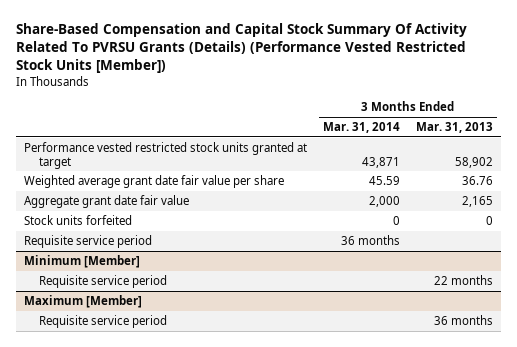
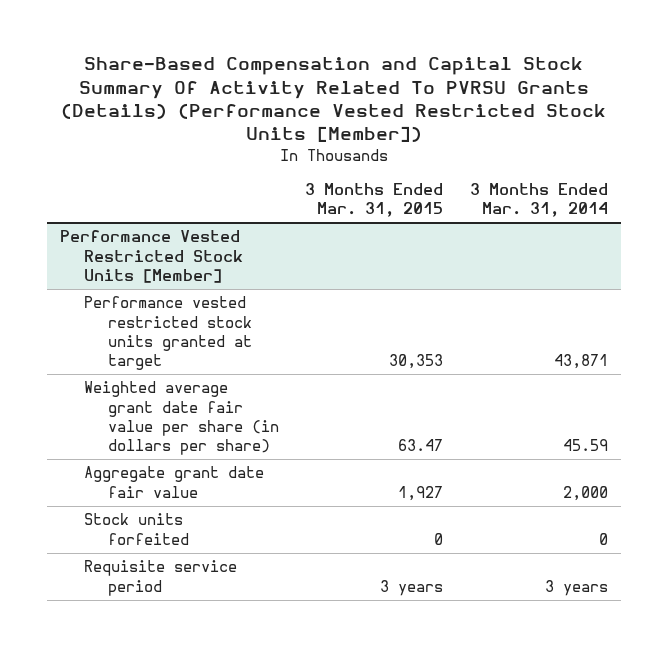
[415,122,493,134] Mar. 31, 2013 -> none
none -> [305,183,444,218] 3 Months Ended Mar. 31, 2015
none -> [60,230,243,284] Performance Vested Restricted Stock Units [Member]
[23,175,284,189] Weighted average grant date fair value per share -> [83,381,279,456] Weighted average grant date fair value per share (in dollars per share)
[23,255,140,269] Minimum [Member] -> none
[39,275,168,289] Requisite service period -> none
[23,295,142,309] Maximum [Member] -> none
[39,315,168,329] Requisite service period -> none
[340,235,400,246] 36 months -> [545,579,609,596] 3 years

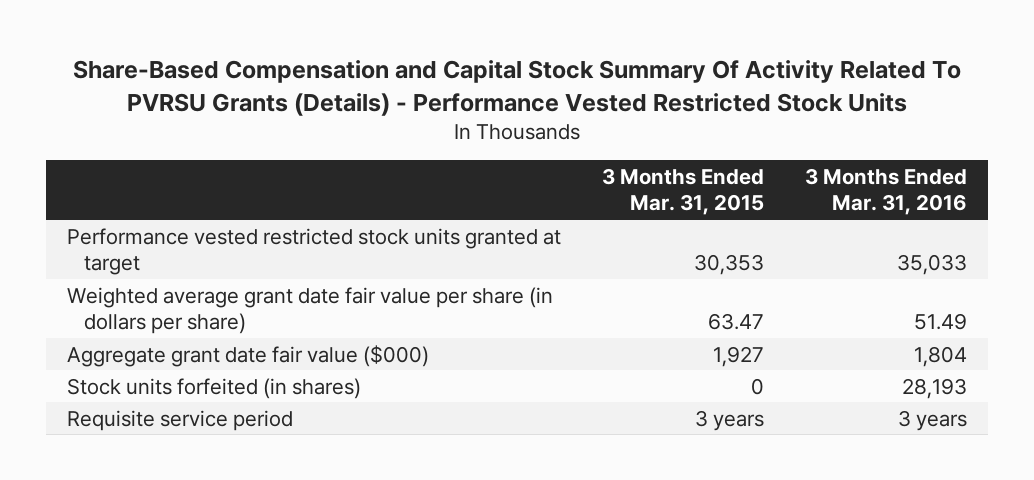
[61,57,607,143] Share-Based Compensation and Capital Stock Summary Of Activity Related To PVRSU Grants (Details) (Performance Vested Restricted Stock Units [Member]) -> [72,60,961,116] Share-Based Compensation and Capital Stock Summary Of Activity Related To PVRSU Grants (Details) - Performance Vested Restricted Stock Units
[470,183,609,218] 3 Months Ended Mar. 31, 2014 -> none
none -> [805,167,968,216] 3 Months Ended Mar. 31, 2016
[60,230,243,284] Performance Vested Restricted Stock Units [Member] -> none
[83,466,264,498] Aggregate grant date fair value -> [66,344,429,367] Aggregate grant date fair value ($000)
[83,513,189,545] Stock units forfeited -> [66,377,361,399] Stock units forfeited (in shares)

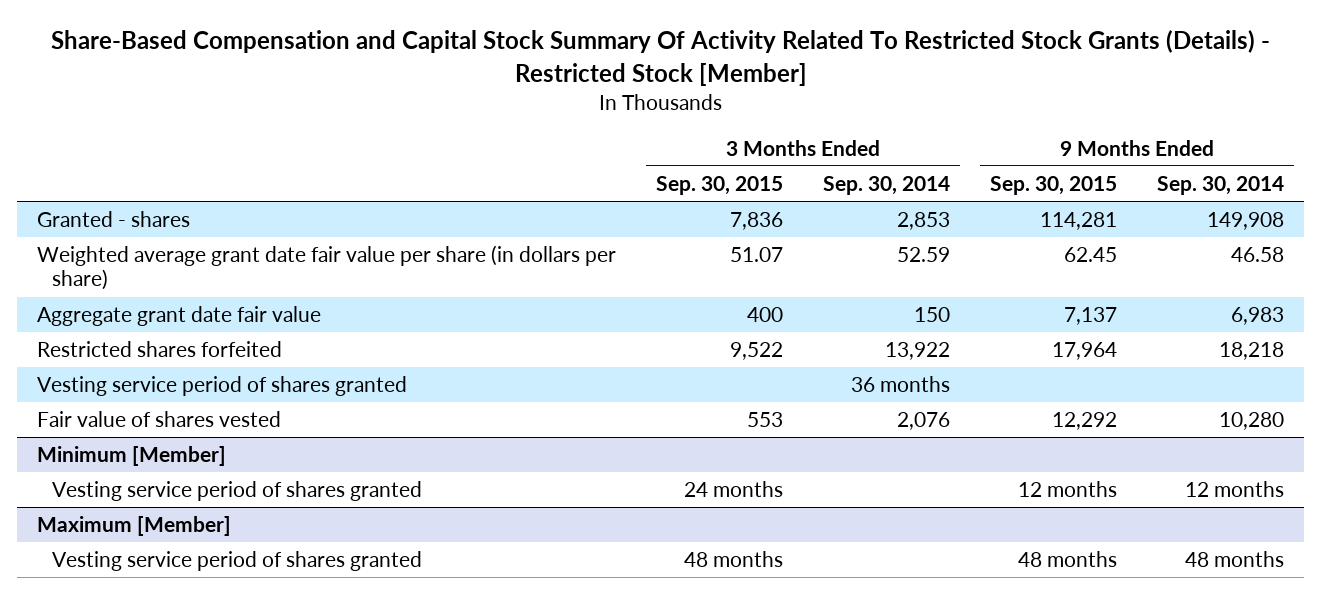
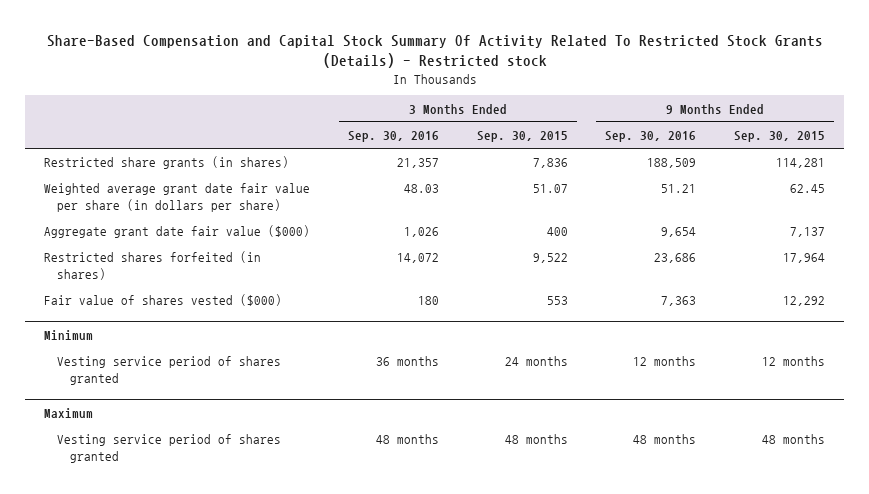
[50,30,1270,86] Share-Based Compensation and Capital Stock Summary Of Activity Related To Restricted Stock Grants (Details) - Restricted Stock [Member] -> [46,35,823,69] Share-Based Compensation and Capital Stock Summary Of Activity Related To Restricted Stock Grants (Details) - Restricted stock
[823,176,951,196] Sep. 30, 2014 -> none
[1156,176,1284,196] Sep. 30, 2014 -> none
none -> [347,131,439,143] Sep. 30, 2016
none -> [605,131,697,143] Sep. 30, 2016
[37,211,191,228] Granted - shares -> [44,156,290,170] Restricted share grants (in shares)
[37,376,408,397] Vesting service period of shares granted -> none
[37,306,322,327] Aggregate grant date fair value -> [44,225,311,239] Aggregate grant date fair value ($000)
[37,341,283,358] Restricted shares forfeited -> [44,251,262,280] Restricted shares forfeited (in shares)
[37,411,282,428] Fair value of shares vested -> [44,294,283,307] Fair value of shares vested ($000)
[37,446,227,467] Minimum [Member] -> [44,329,94,340] Minimum
[37,516,232,537] Maximum [Member] -> [44,407,94,418] Maximum

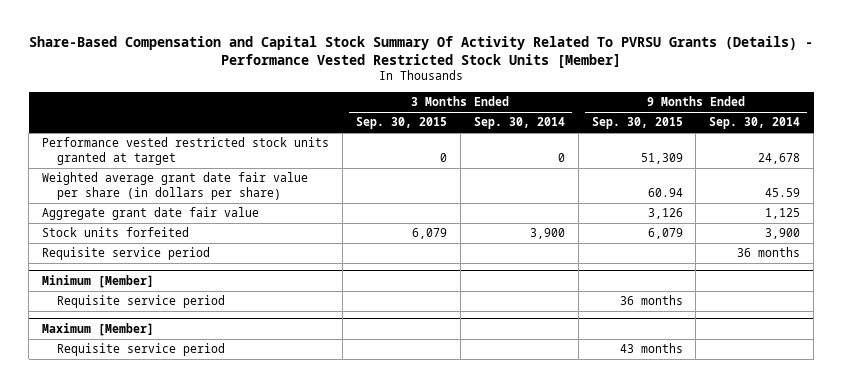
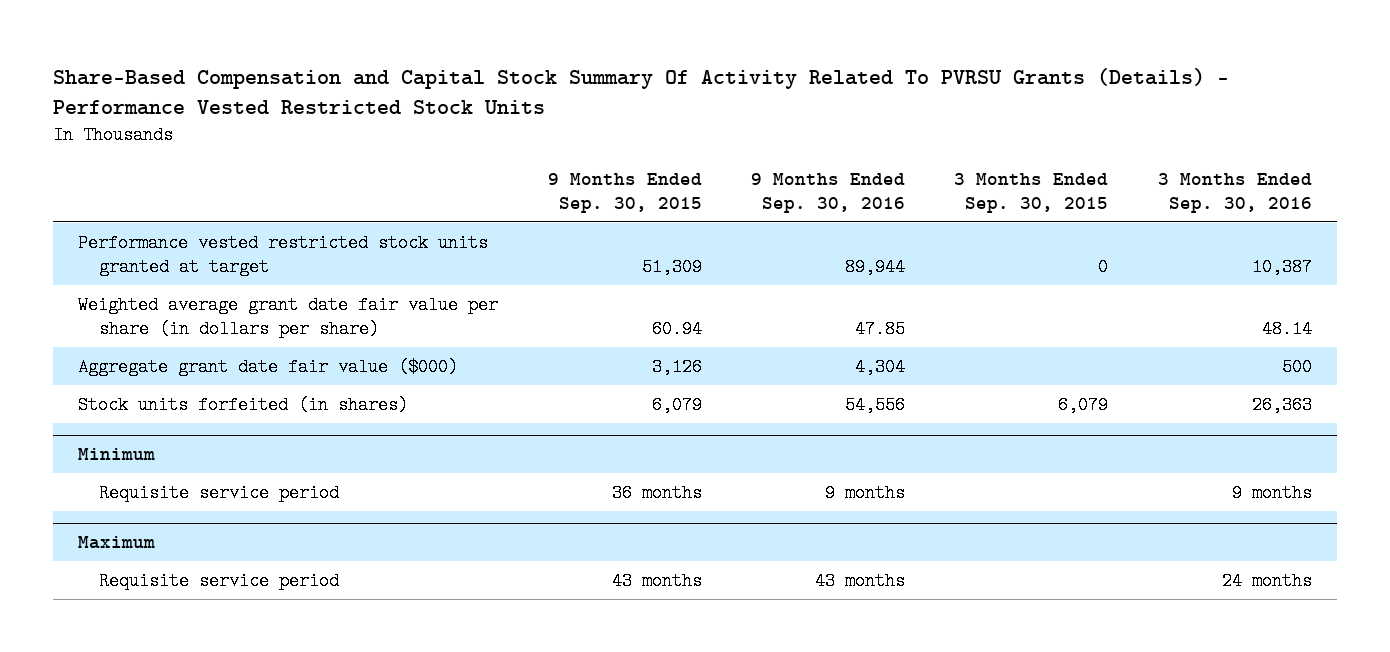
[29,35,814,68] Share-Based Compensation and Capital Stock Summary Of Activity Related To PVRSU Grants (Details) - Performance Vested Restricted Stock Units [Member] -> [53,67,1230,115] Share-Based Compensation and Capital Stock Summary Of Activity Related To PVRSU Grants (Details) - Performance Vested Restricted Stock Units
[473,117,565,130] Sep. 30, 2014 -> none
[709,117,801,130] Sep. 30, 2014 -> none
none -> [751,172,906,213] 9 Months Ended Sep. 30, 2016
none -> [1157,172,1312,213] 3 Months Ended Sep. 30, 2016
[42,247,211,261] Requisite service period -> none
[42,207,260,221] Aggregate grant date fair value -> [78,358,459,377] Aggregate grant date fair value ($000)
[42,227,190,238] Stock units forfeited -> [78,396,409,415] Stock units forfeited (in shares)
[42,274,155,288] Minimum [Member] -> [78,448,156,461] Minimum
[42,322,155,336] Maximum [Member] -> [78,536,156,550] Maximum

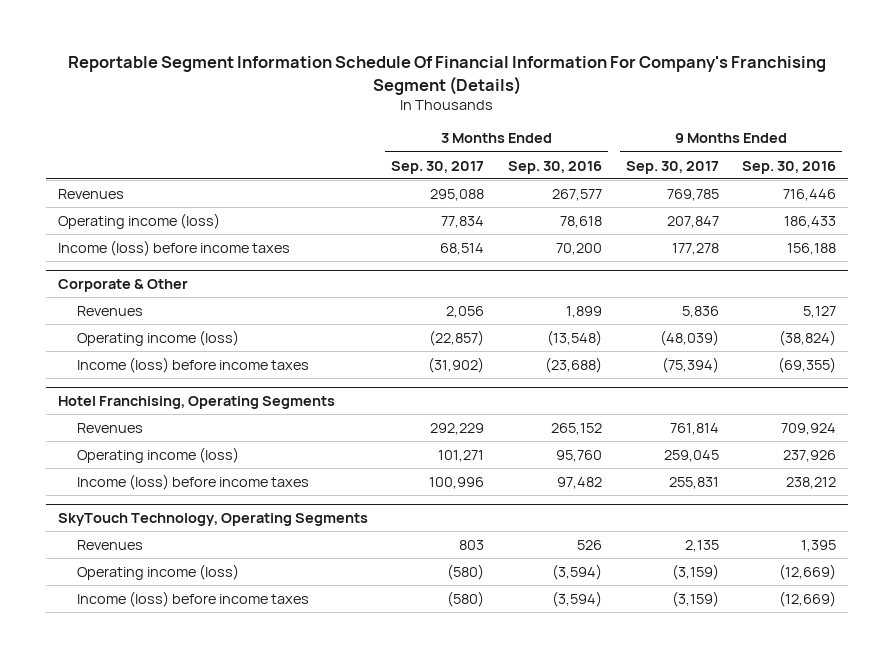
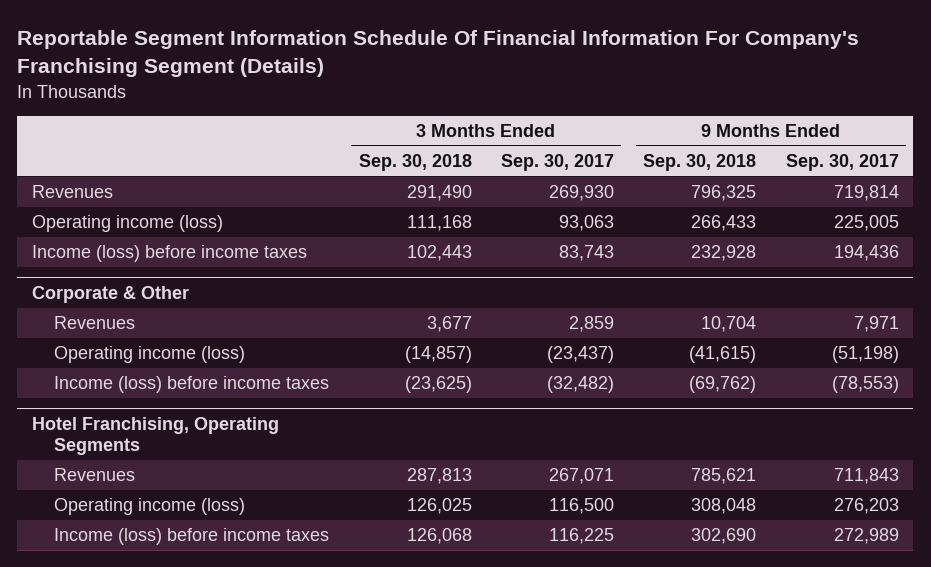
[507,160,602,174] Sep. 30, 2016 -> none
[742,160,837,174] Sep. 30, 2016 -> none
none -> [358,154,472,172] Sep. 30, 2018
none -> [643,154,757,172] Sep. 30, 2018
[430,188,485,201] 295,088 -> [549,185,615,202] 269,930
[666,188,719,201] 769,785 -> [833,185,899,202] 719,814
[441,215,485,228] 77,834 -> [559,215,615,232] 93,063
[666,215,719,228] 207,847 -> [833,215,899,232] 225,005
[440,242,485,255] 68,514 -> [559,245,615,262] 83,743
[671,242,719,255] 177,278 -> [833,245,899,262] 194,436
[446,305,485,318] 2,056 -> [569,316,615,333] 2,859
[681,305,719,318] 5,836 -> [853,316,899,333] 7,971
[429,329,485,346] (22,857) -> [547,346,615,364] (23,437)
[659,329,719,346] (48,039) -> [831,346,899,364] (51,198)
[428,356,485,373] (31,902) -> [547,376,615,394] (32,482)
[661,356,719,373] (75,394) -> [831,376,899,394] (78,553)
[57,512,368,526] SkyTouch Technology, Operating Segments -> none
[77,539,144,550] Revenues -> none
[77,563,240,580] Operating income (loss) -> none
[77,590,310,607] Income (loss) before income taxes -> none
[430,422,485,435] 292,229 -> [549,468,615,485] 267,071
[669,422,719,435] 761,814 -> [833,468,899,485] 711,843
[438,449,485,462] 101,271 -> [549,498,615,515] 116,500
[663,449,719,462] 259,045 -> [833,498,899,515] 276,203
[429,476,485,489] 100,996 -> [549,528,615,545] 116,225
[668,476,719,489] 255,831 -> [833,528,899,545] 272,989

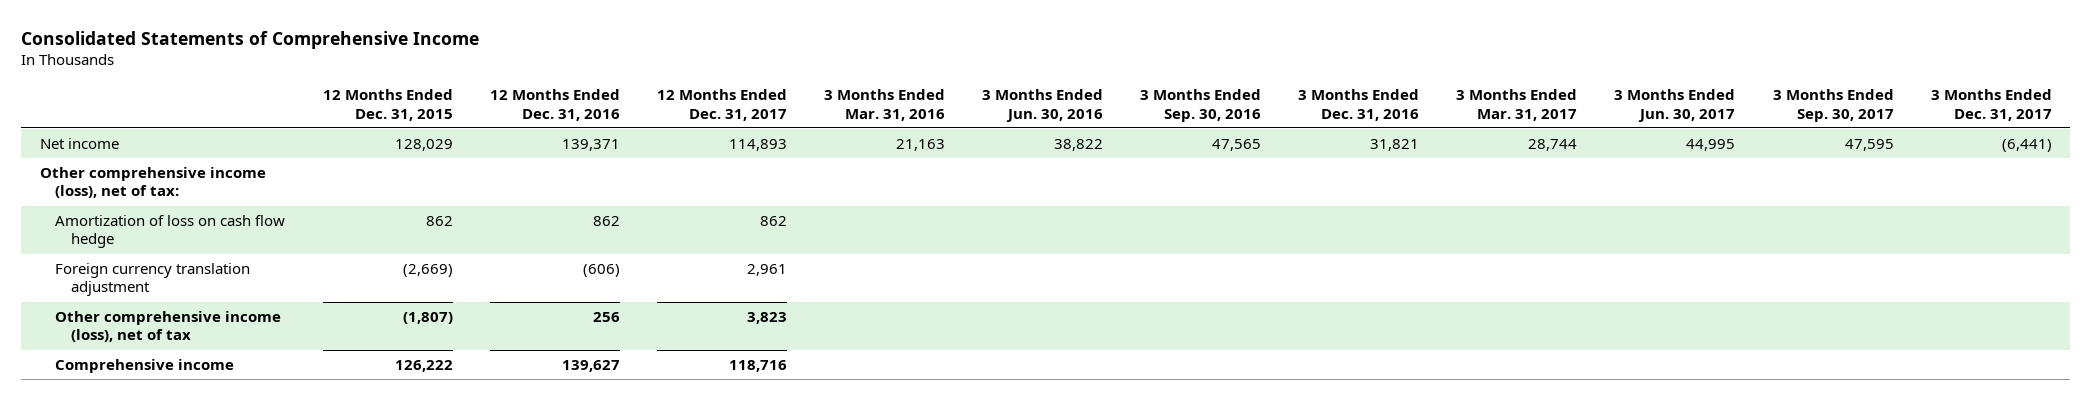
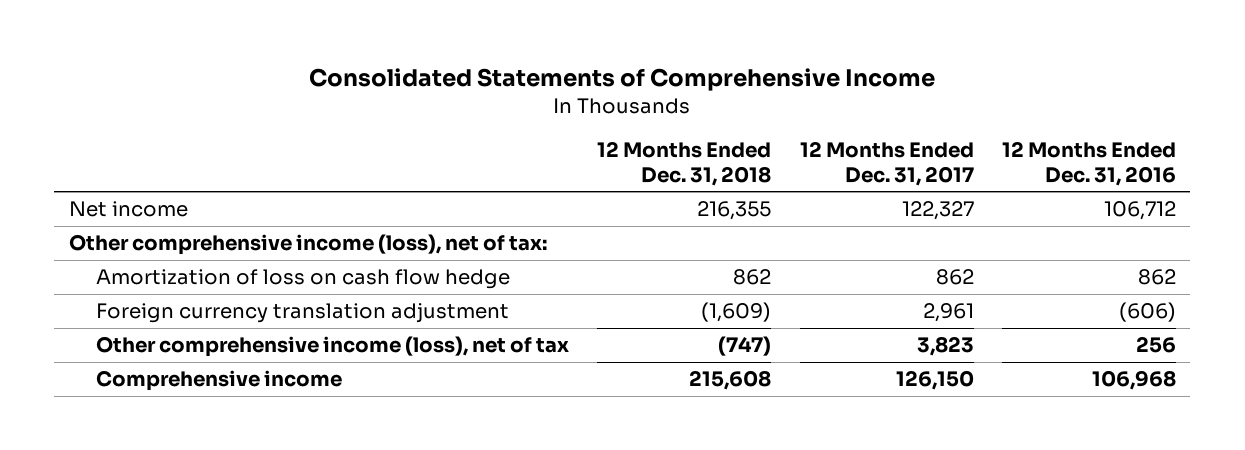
[322,89,453,121] 12 Months Ended Dec. 31, 2015 -> none
[823,89,945,121] 3 Months Ended Mar. 31, 2016 -> none
[981,89,1103,122] 3 Months Ended Jun. 30, 2016 -> none
[1140,89,1262,122] 3 Months Ended Sep. 30, 2016 -> none
[1298,89,1420,121] 3 Months Ended Dec. 31, 2016 -> none
[1456,89,1578,121] 3 Months Ended Mar. 31, 2017 -> none
[1614,89,1736,122] 3 Months Ended Jun. 30, 2017 -> none
[1772,89,1894,122] 3 Months Ended Sep. 30, 2017 -> none
[1930,89,2052,121] 3 Months Ended Dec. 31, 2017 -> none
none -> [597,141,772,186] 12 Months Ended Dec. 31, 2018
[561,139,620,152] 139,371 -> [1103,201,1176,221] 106,712
[728,139,787,152] 114,893 -> [901,201,974,221] 122,327
[561,360,620,373] 139,627 -> [1091,370,1176,391] 106,968
[728,360,787,373] 118,716 -> [895,370,974,391] 126,150

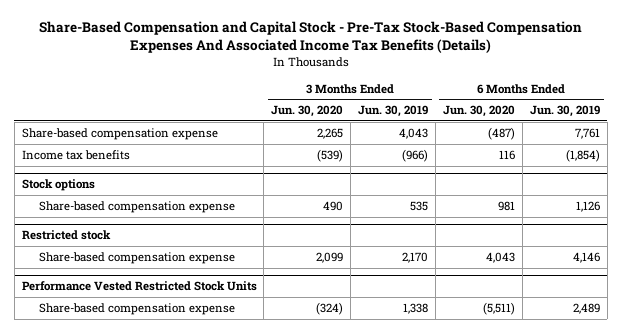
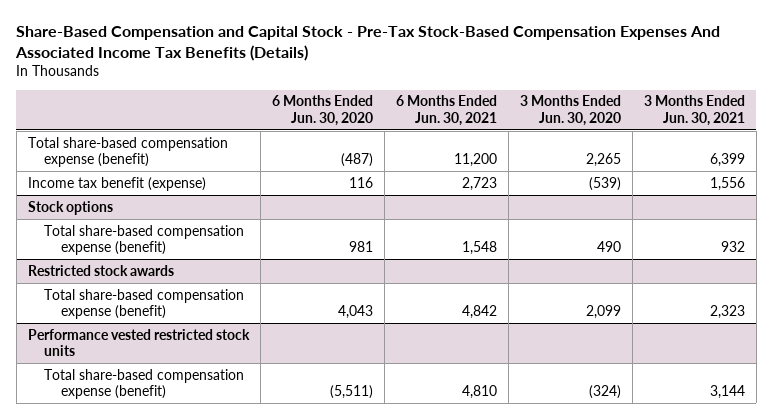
[358,105,429,118] Jun. 30, 2019 -> none
[529,105,600,118] Jun. 30, 2019 -> none
none -> [395,95,497,127] 6 Months Ended Jun. 30, 2021
none -> [643,95,745,127] 3 Months Ended Jun. 30, 2021
[21,127,218,140] Share-based compensation expense -> [27,136,228,168] Total share-based compensation expense (benefit)
[21,149,130,160] Income tax benefits -> [27,176,206,191] Income tax benefit (expense)
[38,200,235,213] Share-based compensation expense -> [44,224,245,256] Total share-based compensation expense (benefit)
[21,230,111,241] Restricted stock -> [27,264,174,276] Restricted stock awards
[38,251,235,264] Share-based compensation expense -> [44,288,245,320] Total share-based compensation expense (benefit)
[21,281,257,292] Performance Vested Restricted Stock Units -> [27,328,250,357] Performance vested restricted stock units
[38,302,235,315] Share-based compensation expense -> [44,368,245,400] Total share-based compensation expense (benefit)

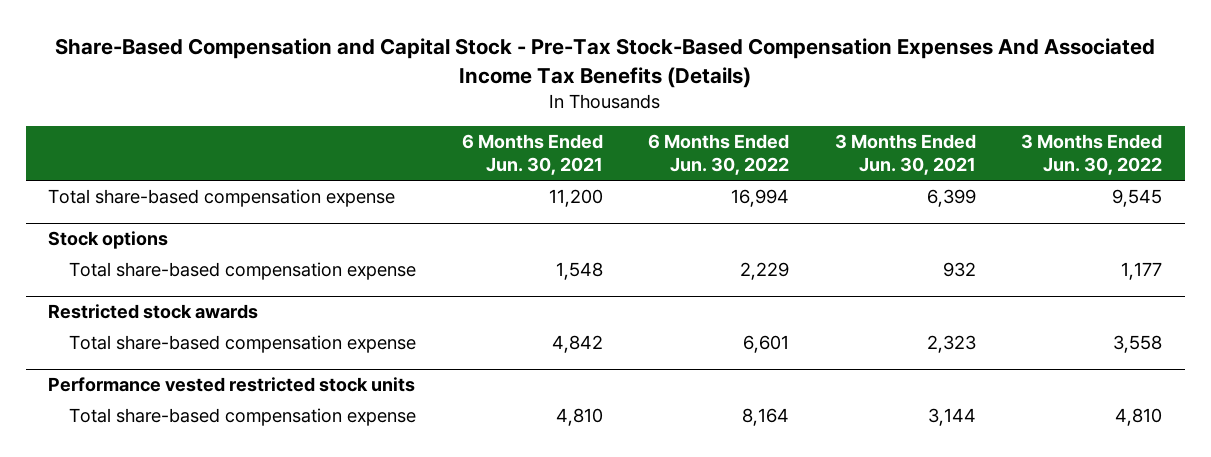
[271,95,373,127] 6 Months Ended Jun. 30, 2020 -> none
[519,95,621,127] 3 Months Ended Jun. 30, 2020 -> none
none -> [648,134,790,176] 6 Months Ended Jun. 30, 2022
none -> [1021,134,1163,176] 3 Months Ended Jun. 30, 2022
[27,176,206,191] Income tax benefit (expense) -> none
[27,136,228,168] Total share-based compensation expense (benefit) -> [48,188,396,207] Total share-based compensation expense
[44,224,245,256] Total share-based compensation expense (benefit) -> [69,261,417,280] Total share-based compensation expense
[44,288,245,320] Total share-based compensation expense (benefit) -> [69,334,417,353] Total share-based compensation expense
[44,368,245,400] Total share-based compensation expense (benefit) -> [69,407,417,426] Total share-based compensation expense

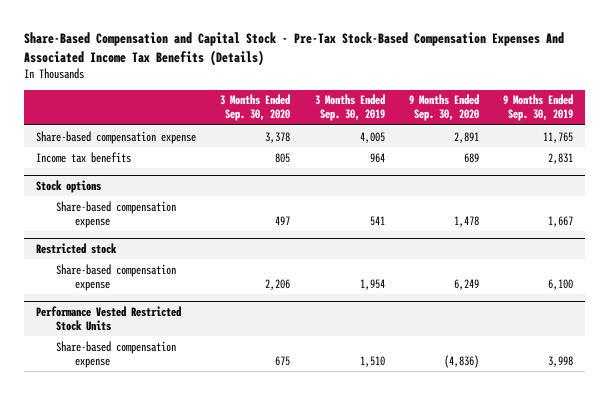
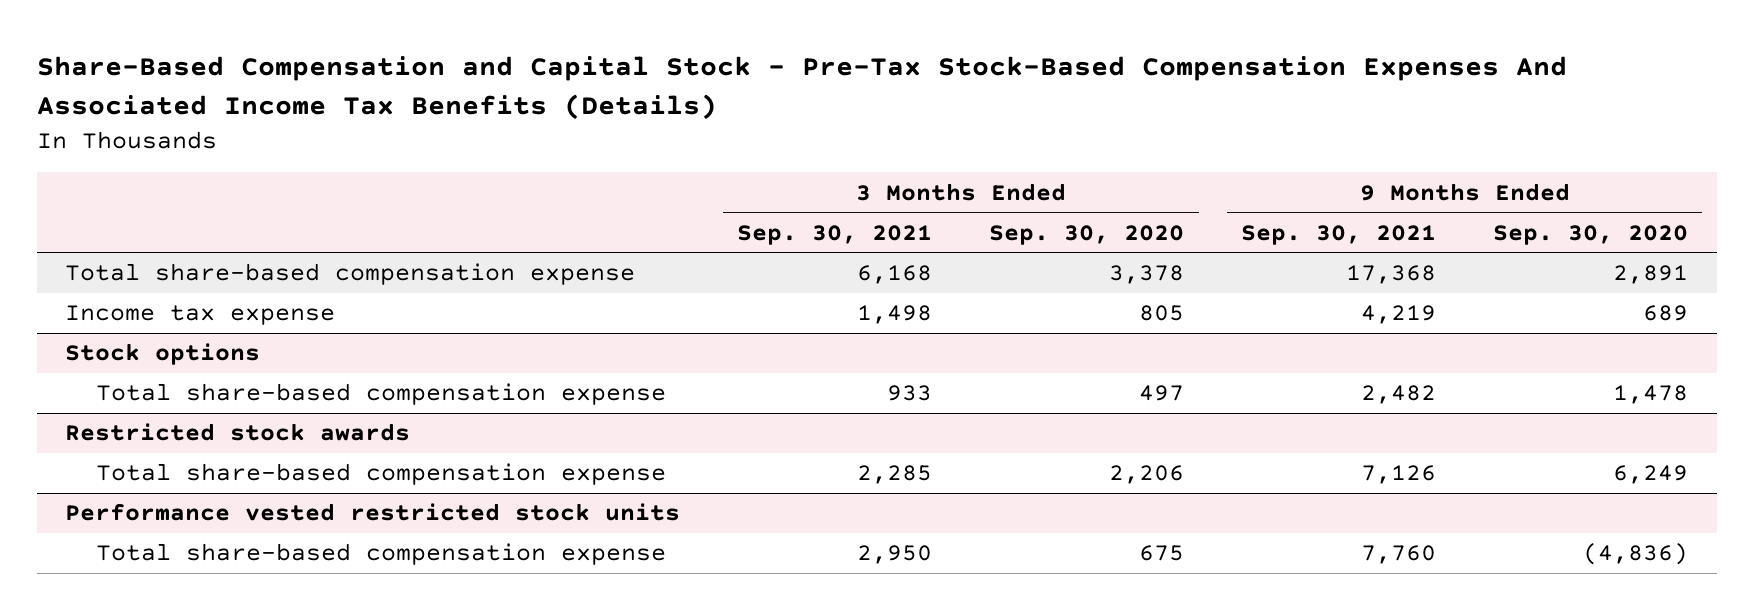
[314,94,385,122] 3 Months Ended Sep. 30, 2019 -> none
[502,94,573,122] 9 Months Ended Sep. 30, 2019 -> none
none -> [737,224,933,245] Sep. 30, 2021
none -> [1241,224,1437,245] Sep. 30, 2021
[36,130,197,144] Share-based compensation expense -> [65,263,636,286] Total share-based compensation expense
[36,151,132,163] Income tax benefits -> [65,305,336,326] Income tax expense
[55,200,176,228] Share-based compensation expense -> [96,383,667,406] Total share-based compensation expense
[36,242,118,254] Restricted stock -> [65,423,411,442] Restricted stock awards
[55,263,176,291] Share-based compensation expense -> [96,463,667,486] Total share-based compensation expense
[36,305,182,331] Performance Vested Restricted Stock Units -> [65,503,681,522] Performance vested restricted stock units
[55,340,176,368] Share-based compensation expense -> [96,543,667,566] Total share-based compensation expense

